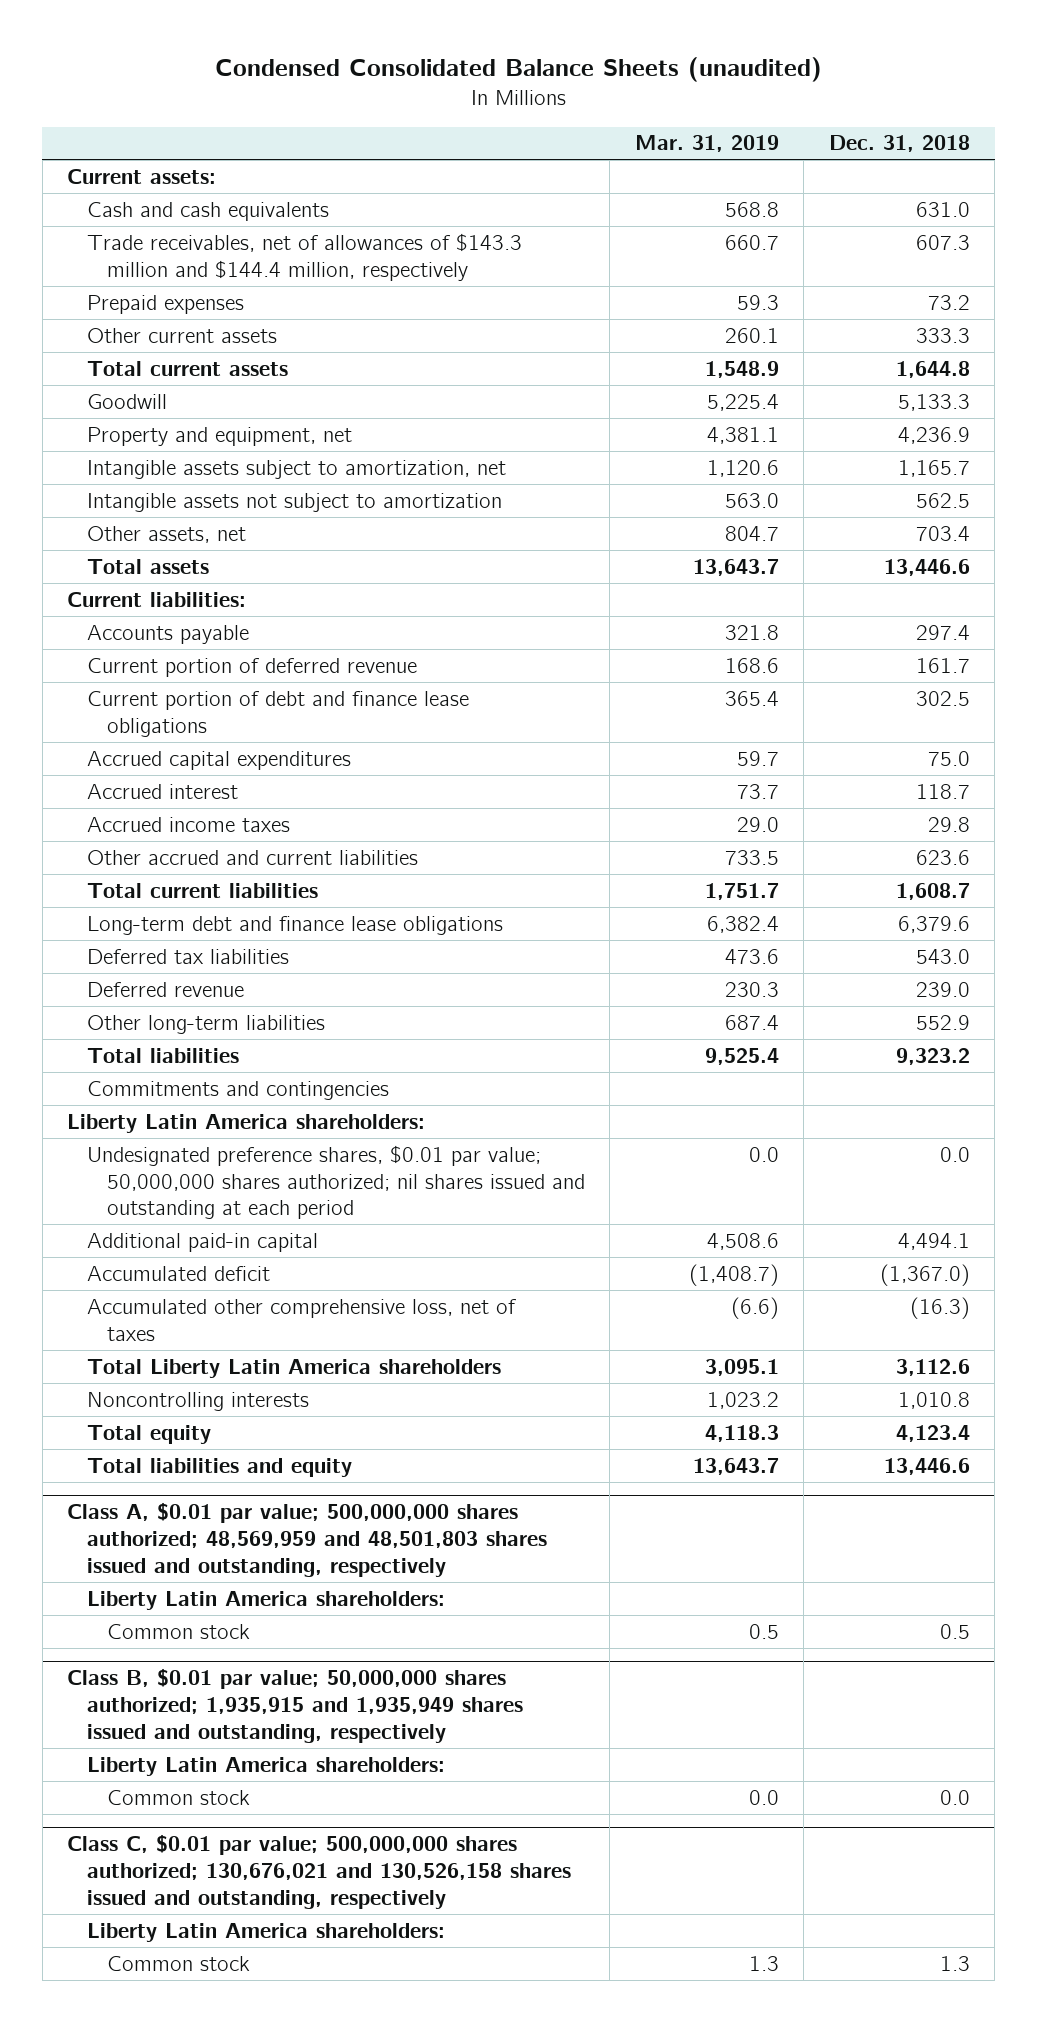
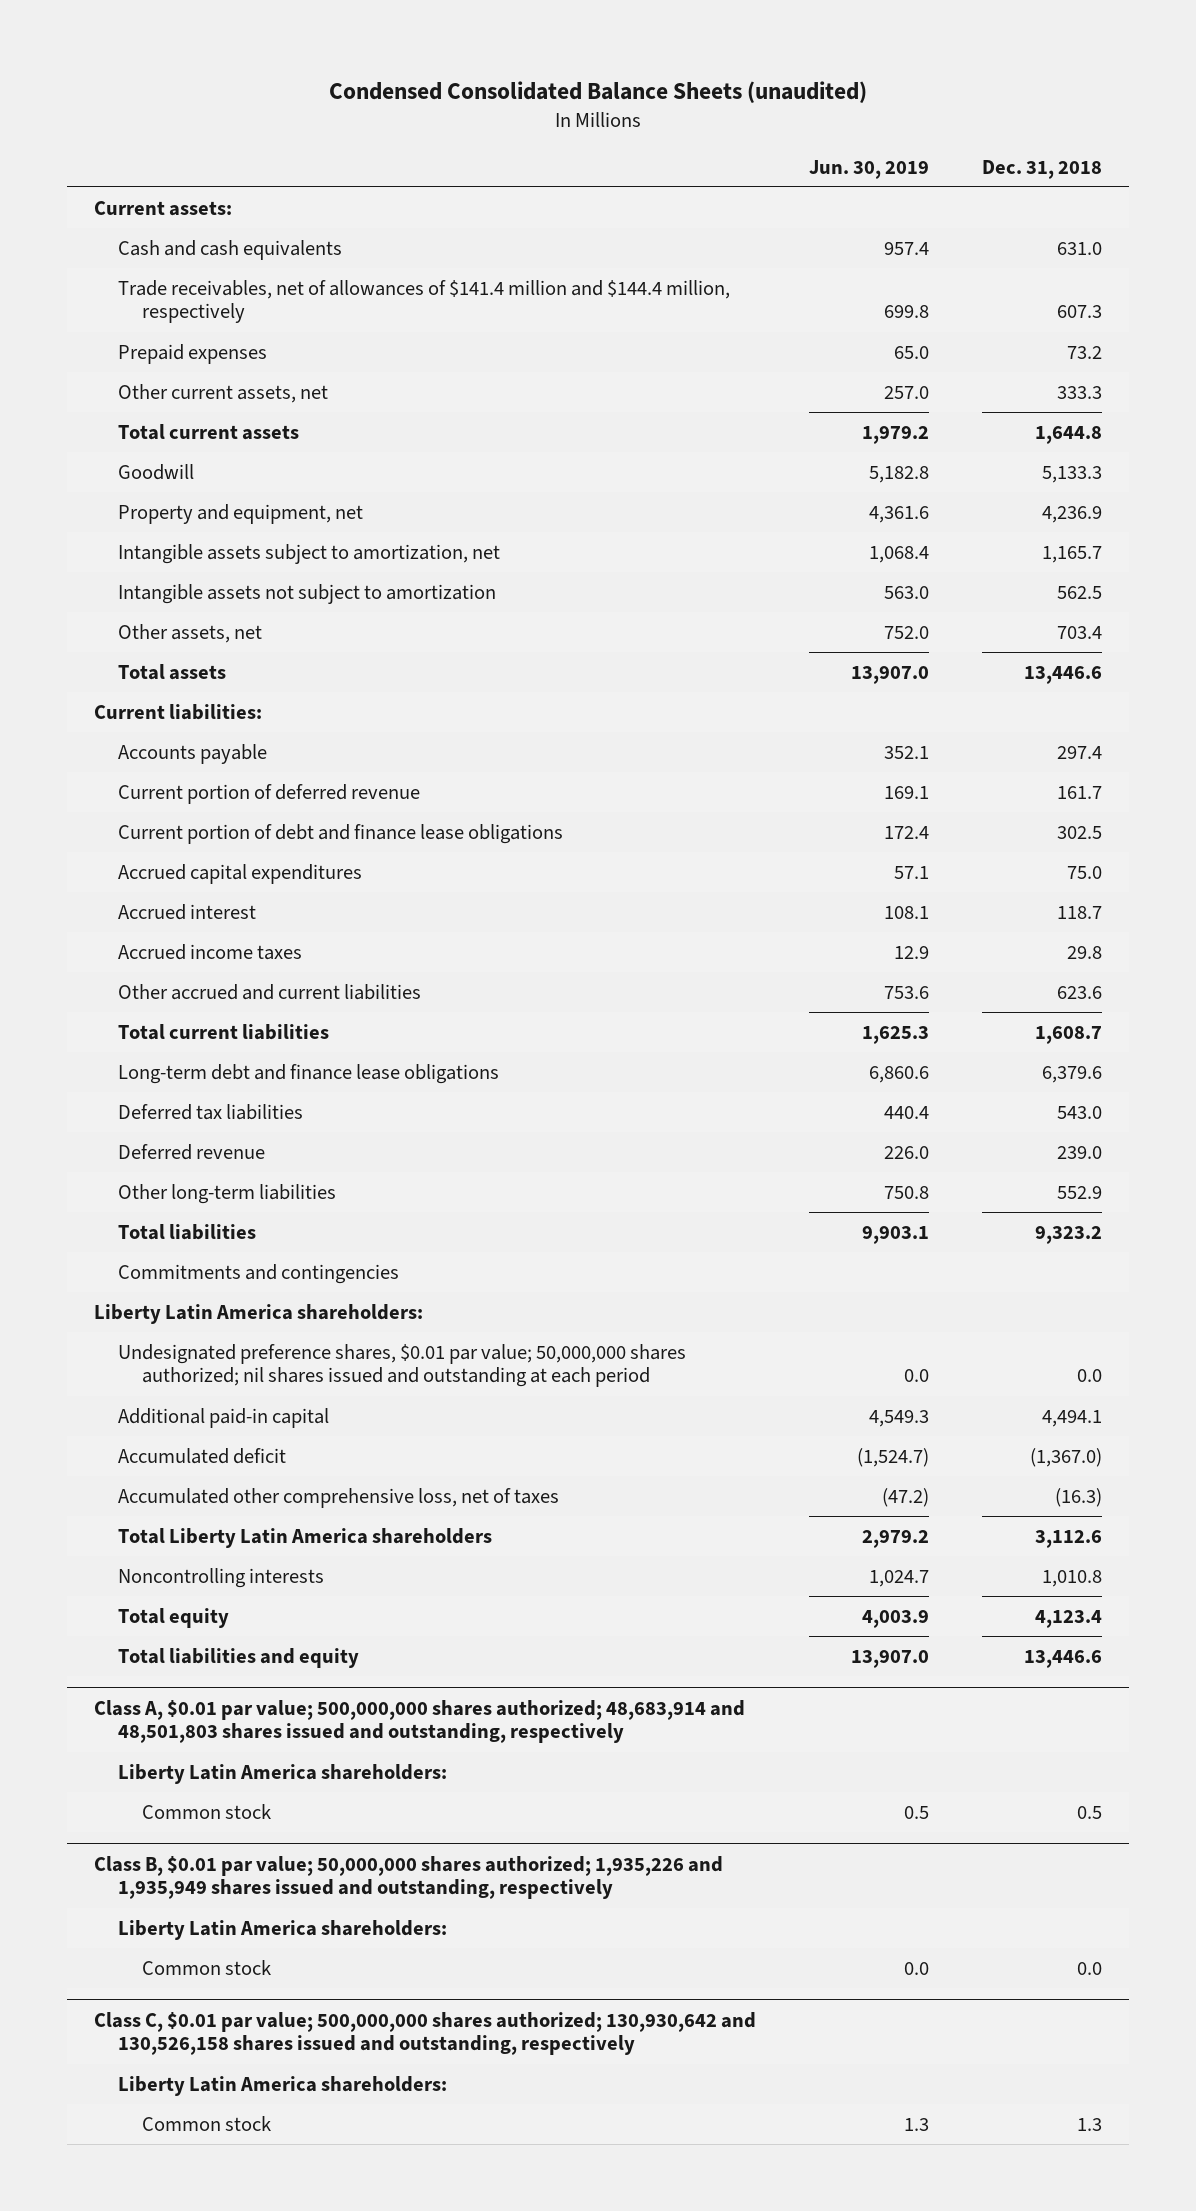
[634,135,779,153] Mar. 31, 2019 -> none
none -> [809,159,930,179] Jun. 30, 2019
[87,232,523,281] Trade receivables, net of allowances of $143.3 million and $144.4 million, respectively -> [117,279,730,324] Trade receivables, net of allowances of $141.4 million and $144.4 million, respectively
[87,327,278,343] Other current assets -> [117,383,328,403] Other current assets, net
[67,1502,548,1577] Class A, $0.01 par value; 500,000,000 shares authorized; 48,569,959 and 48,501,803 shares issued and outstanding, respectively -> [94,1699,746,1744] Class A, $0.01 par value; 500,000,000 shares authorized; 48,683,914 and 48,501,803 shares issued and outstanding, respectively
[67,1668,524,1743] Class B, $0.01 par value; 50,000,000 shares authorized; 1,935,915 and 1,935,949 shares issued and outstanding, respectively -> [94,1855,724,1900] Class B, $0.01 par value; 50,000,000 shares authorized; 1,935,226 and 1,935,949 shares issued and outstanding, respectively
[67,1834,572,1909] Class C, $0.01 par value; 500,000,000 shares authorized; 130,676,021 and 130,526,158 shares issued and outstanding, respectively -> [94,2011,757,2056] Class C, $0.01 par value; 500,000,000 shares authorized; 130,930,642 and 130,526,158 shares issued and outstanding, respectively

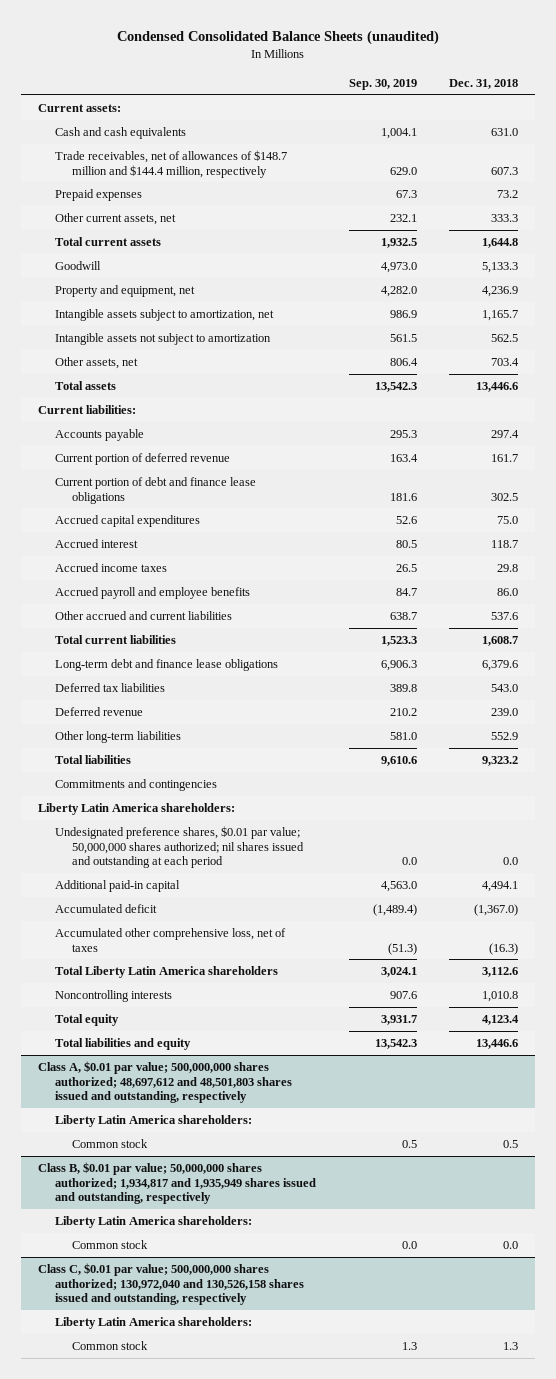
[809,159,930,179] Jun. 30, 2019 -> none
none -> [348,78,417,90] Sep. 30, 2019
[117,279,730,324] Trade receivables, net of allowances of $141.4 million and $144.4 million, respectively -> [54,150,287,178] Trade receivables, net of allowances of $148.7 million and $144.4 million, respectively
none -> [54,587,250,600] Accrued payroll and employee benefits
[1057,985,1103,999] 623.6 -> [491,612,519,621] 537.6
[94,1699,746,1744] Class A, $0.01 par value; 500,000,000 shares authorized; 48,683,914 and 48,501,803 shares issued and outstanding, respectively -> [37,1061,292,1104] Class A, $0.01 par value; 500,000,000 shares authorized; 48,697,612 and 48,501,803 shares issued and outstanding, respectively
[94,1855,724,1900] Class B, $0.01 par value; 50,000,000 shares authorized; 1,935,226 and 1,935,949 shares issued and outstanding, respectively -> [37,1162,316,1205] Class B, $0.01 par value; 50,000,000 shares authorized; 1,934,817 and 1,935,949 shares issued and outstanding, respectively
[94,2011,757,2056] Class C, $0.01 par value; 500,000,000 shares authorized; 130,930,642 and 130,526,158 shares issued and outstanding, respectively -> [37,1263,304,1306] Class C, $0.01 par value; 500,000,000 shares authorized; 130,972,040 and 130,526,158 shares issued and outstanding, respectively

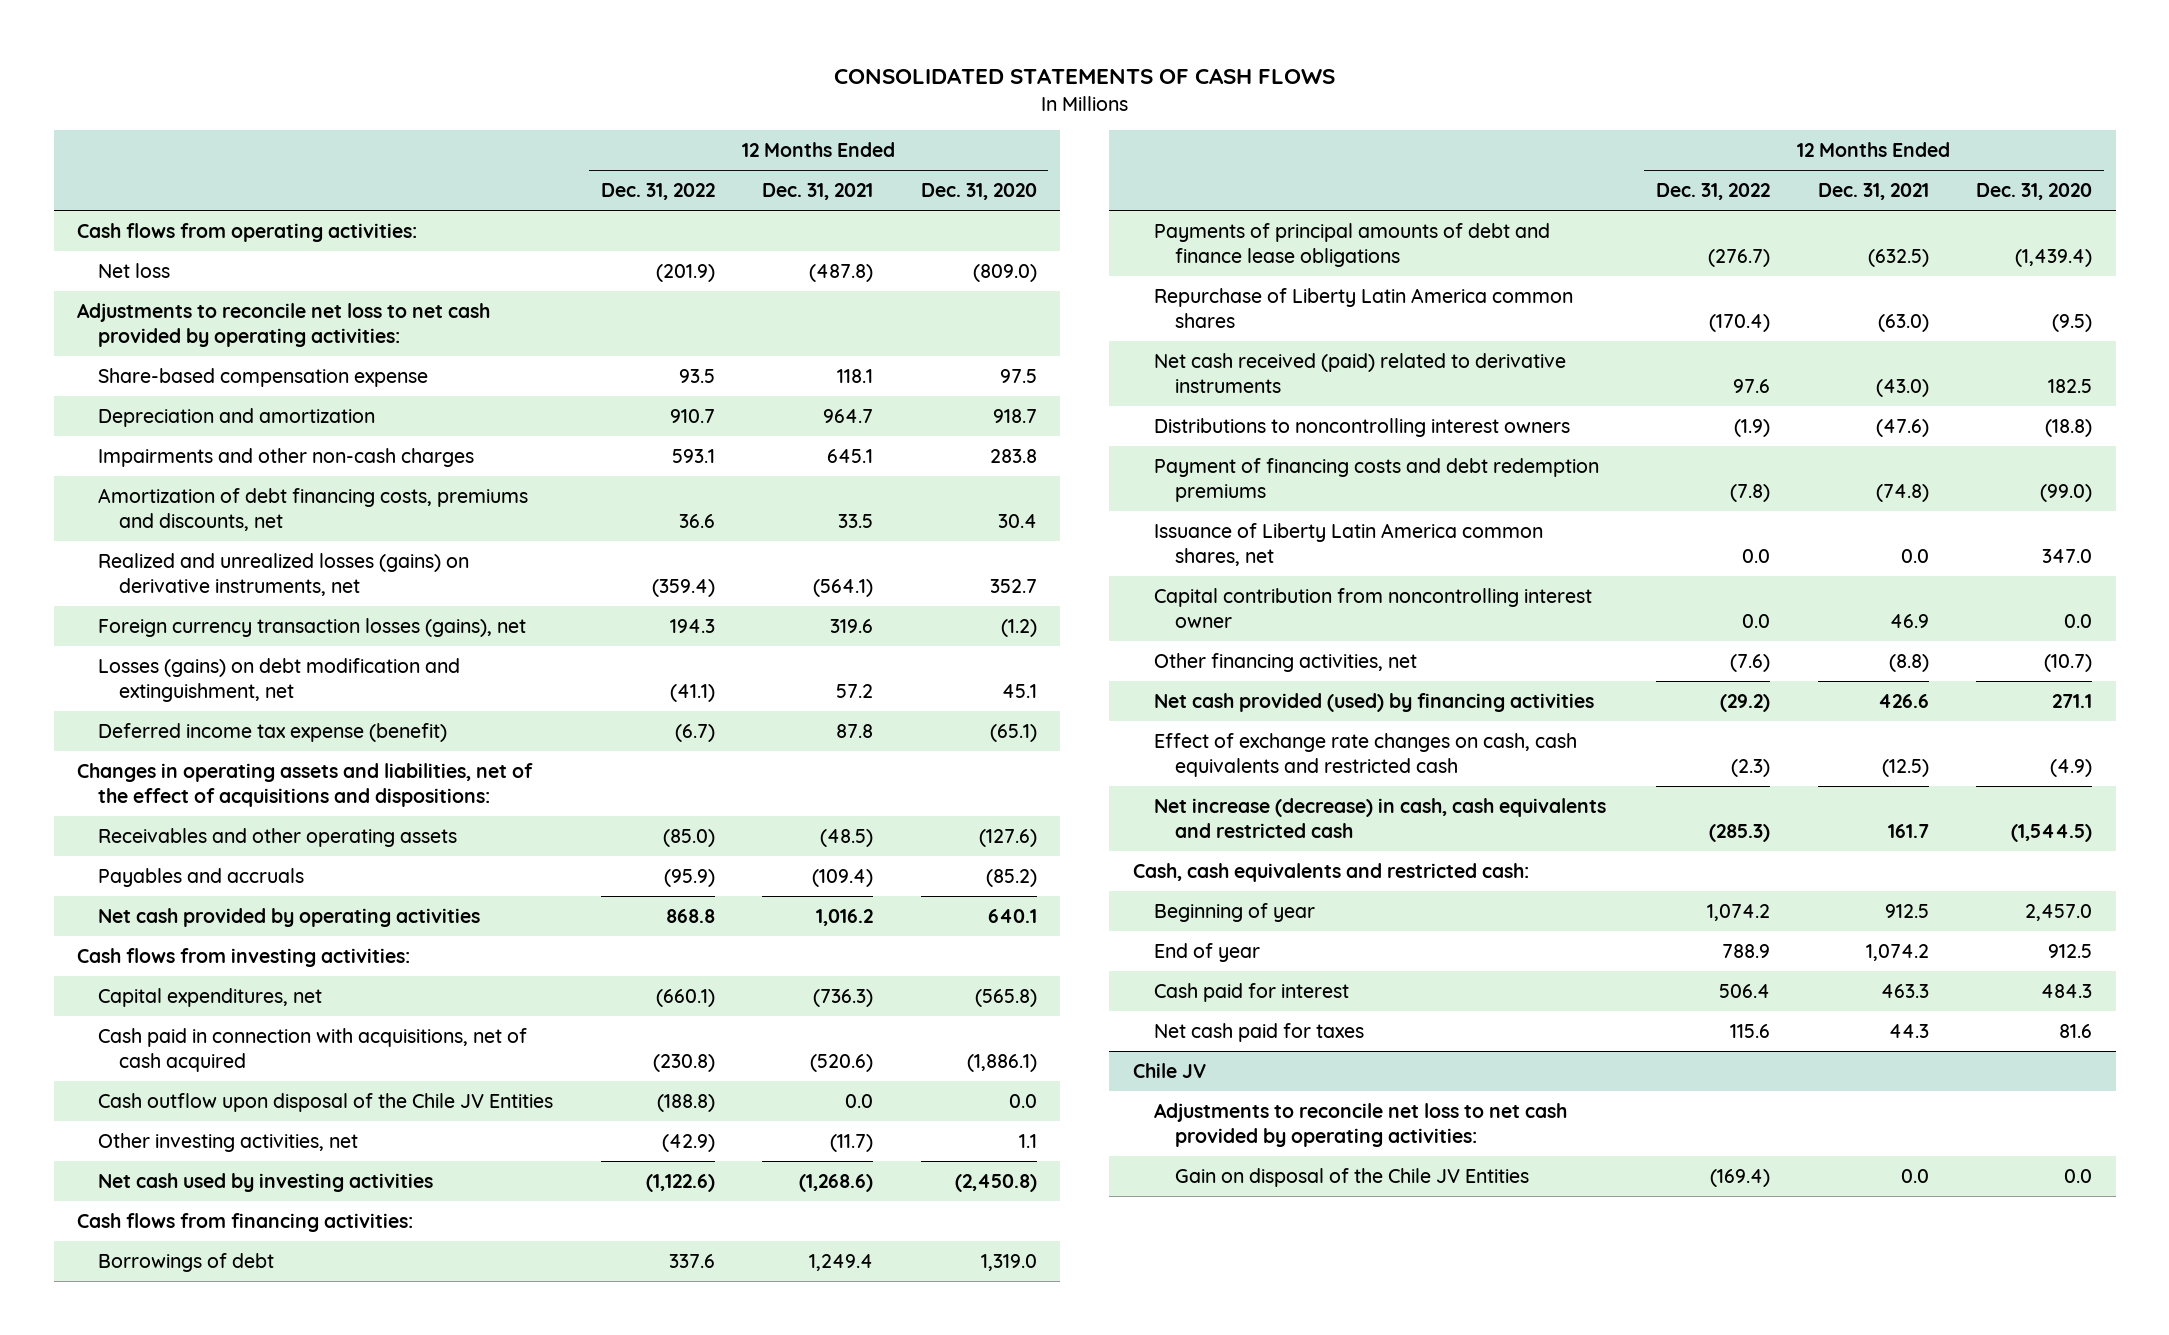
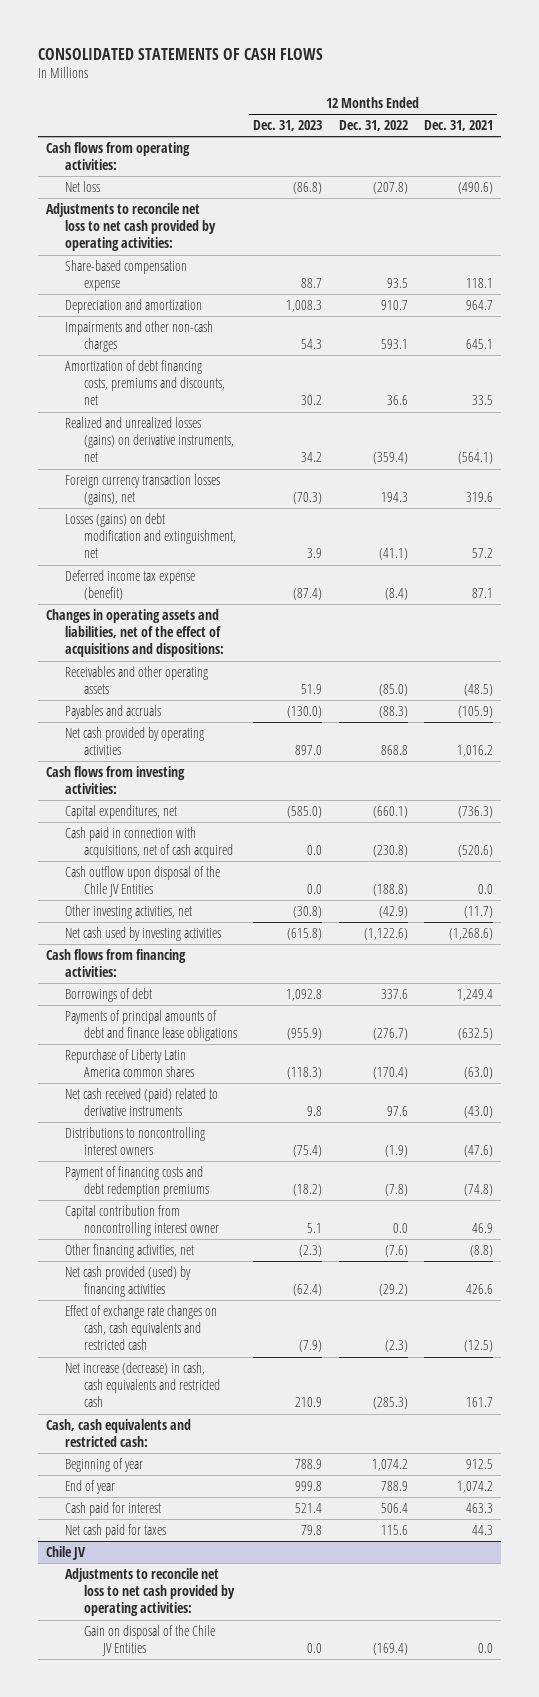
[920,183,1037,201] Dec. 31, 2020 -> none
none -> [253,120,323,132] Dec. 31, 2023
[655,264,715,283] (201.9) -> [372,182,408,195] (207.8)
[809,264,874,283] (487.8) -> [457,182,493,195] (490.6)
[674,724,715,743] (6.7) -> [384,588,408,601] (8.4)
[836,724,874,739] 87.8 -> [471,588,493,599] 87.1
[663,869,715,888] (95.9) -> [378,706,408,719] (88.3)
[812,869,874,888] (109.4) -> [457,706,493,719] (105.9)
[1153,523,1543,567] Issuance of Liberty Latin America common shares, net -> none

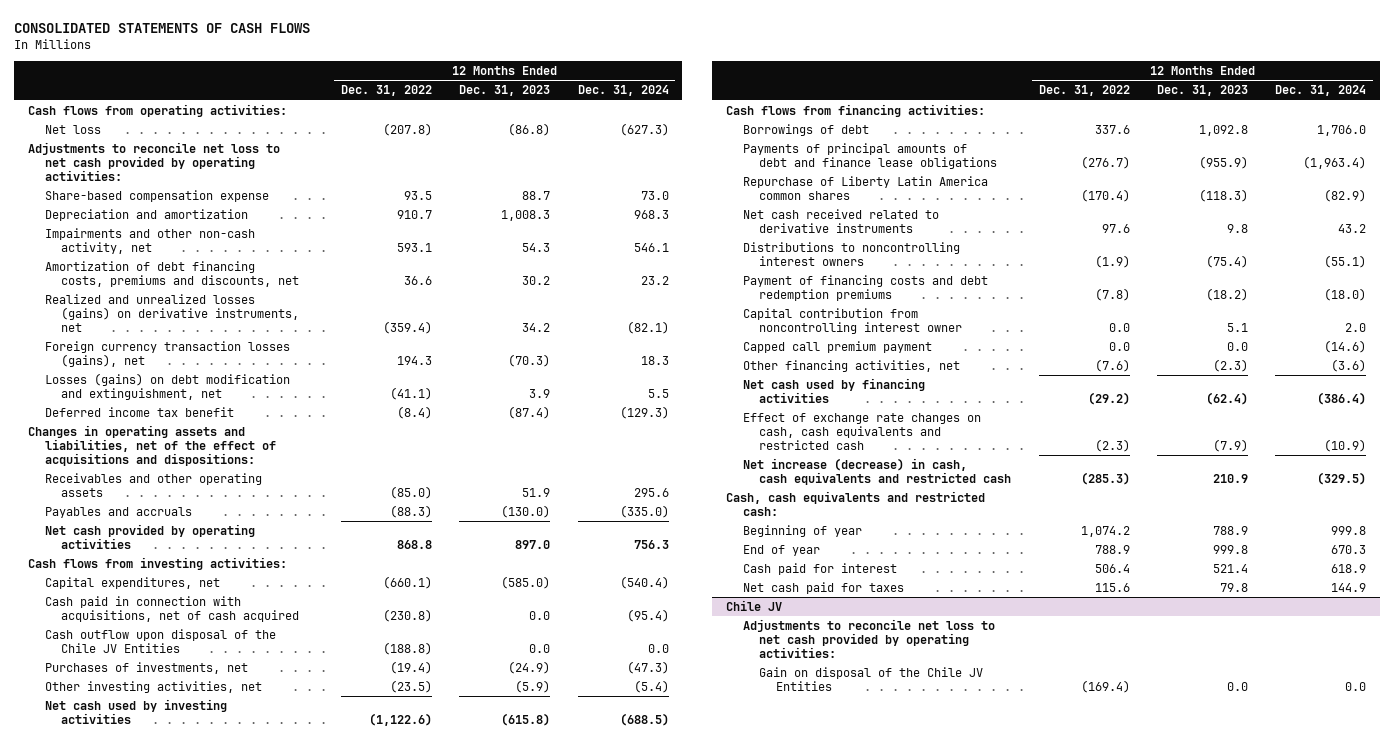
[423,120,493,132] Dec. 31, 2021 -> none
none -> [577,85,669,97] Dec. 31, 2024
[65,321,214,353] Impairments and other non-cash charges -> [44,228,255,254] Impairments and other non-cash activity, net
[65,570,196,601] Deferred income tax expense (benefit) -> [44,407,234,418] Deferred income tax benefit
none -> [44,662,248,675] Purchases of investments, net
[293,906,323,919] (30.8) -> [515,680,551,694] (5.9)
[378,906,408,919] (42.9) -> [389,680,432,694] (23.5)
[65,1088,219,1117] Net cash received (paid) related to derivative instruments -> [742,209,939,233] Net cash received related to derivative instruments
none -> [742,341,932,354] Capped call premium payment
[65,1266,192,1298] Net cash provided (used) by financing activities -> [742,378,925,403] Net cash used by financing activities

